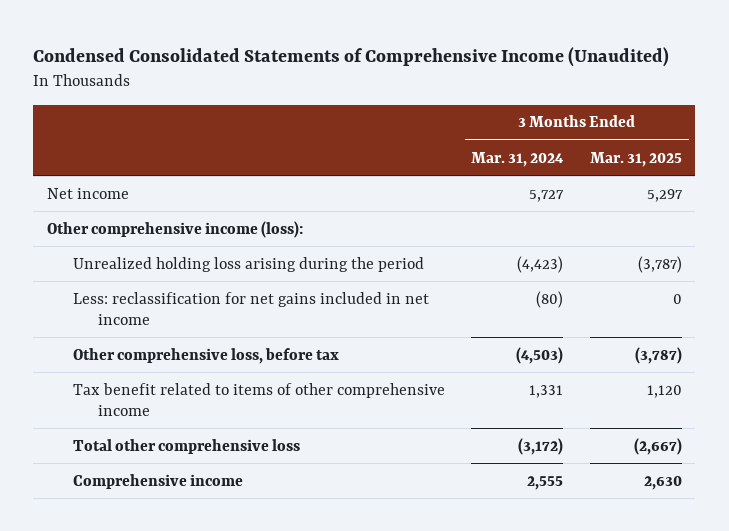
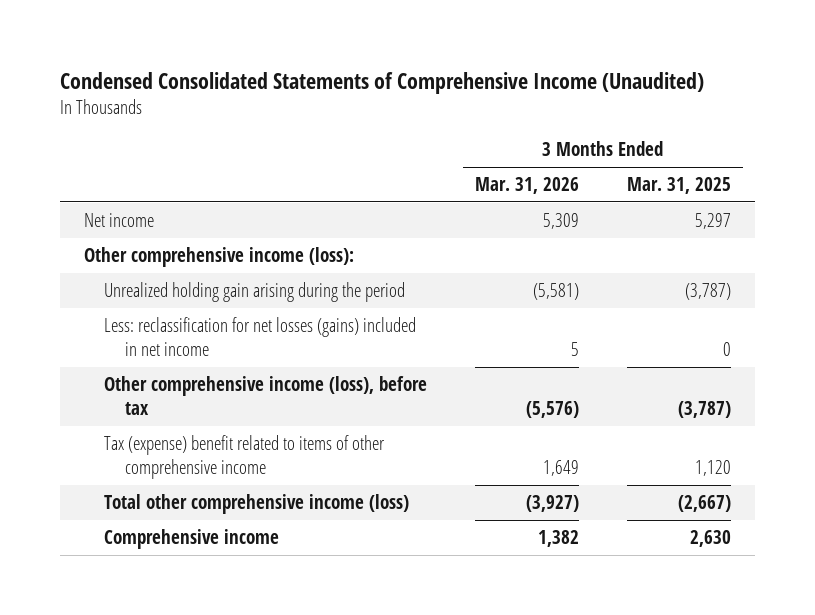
[471,151,565,167] Mar. 31, 2024 -> none
none -> [475,177,580,195] Mar. 31, 2026
[72,256,424,272] Unrealized holding loss arising during the period -> [104,281,406,302] Unrealized holding gain arising during the period
[72,291,429,325] Less: reclassification for net gains included in net income -> [104,316,417,357] Less: reclassification for net losses (gains) included in net income
[72,347,339,364] Other comprehensive loss, before tax -> [104,375,428,416] Other comprehensive income (loss), before tax
[72,382,445,416] Tax benefit related to items of other comprehensive income -> [104,434,386,480] Tax (expense) benefit related to items of other comprehensive income
[72,438,300,454] Total other comprehensive loss -> [104,493,410,514] Total other comprehensive income (loss)

